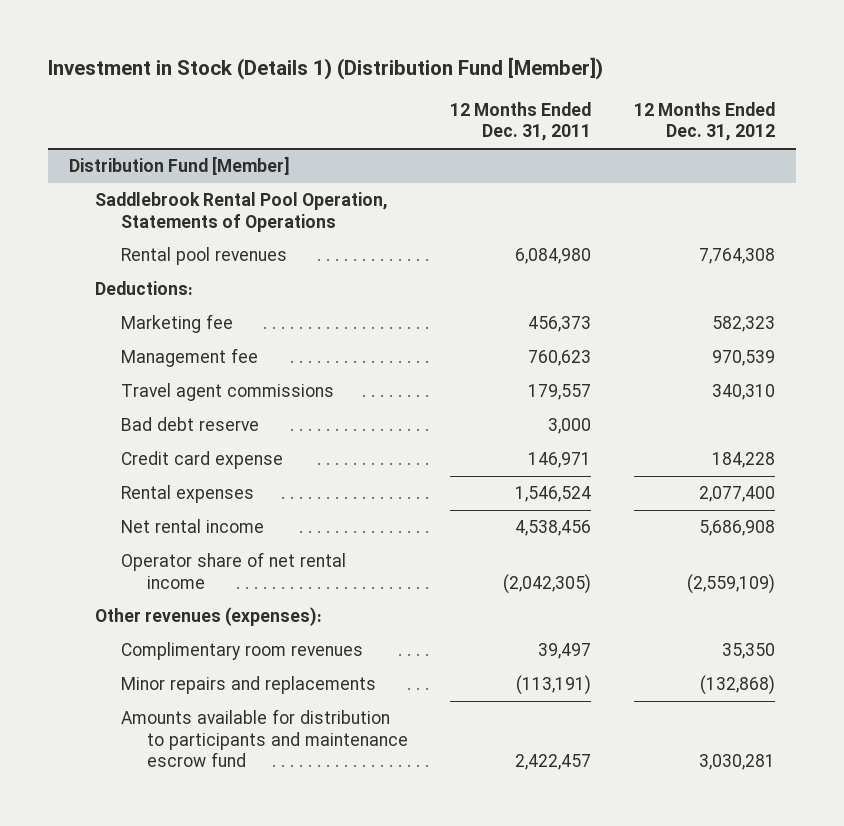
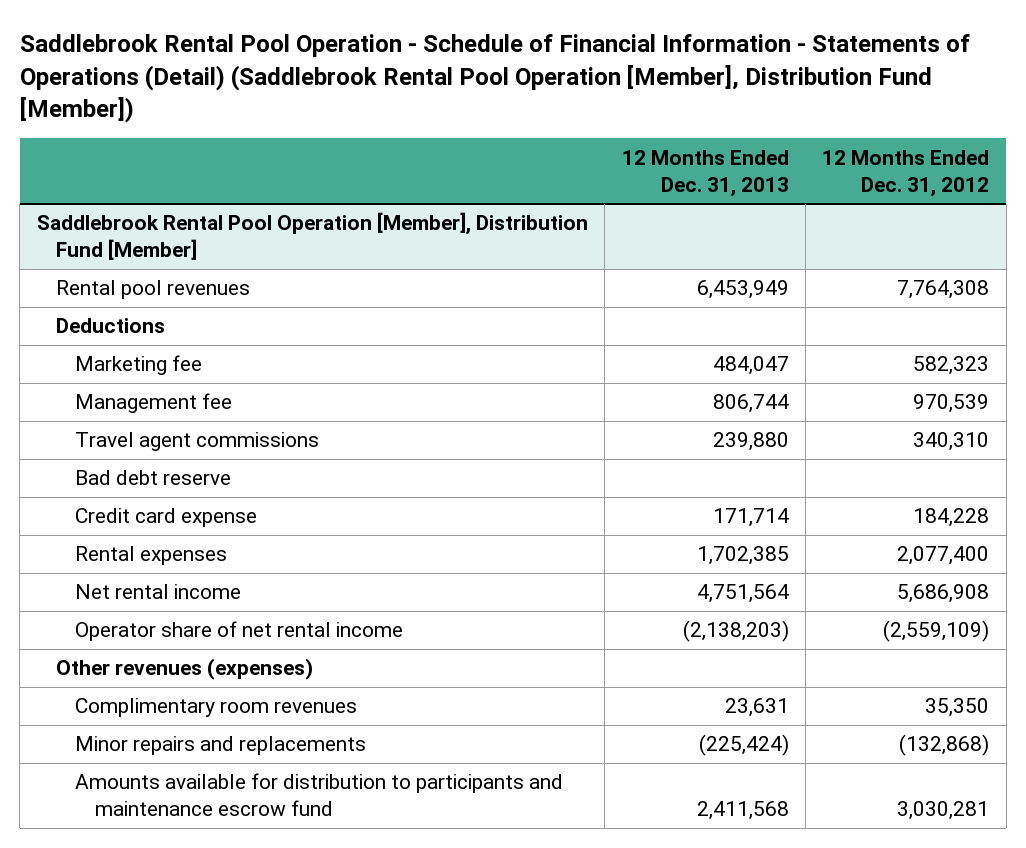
[47,57,603,81] Investment in Stock (Details 1) (Distribution Fund [Member]) -> [19,34,970,124] Saddlebrook Rental Pool Operation - Schedule of Financial Information - Statements of Operations (Detail) (Saddlebrook Rental Pool Operation [Member], Distribution Fund [Member])
[450,102,592,142] 12 Months Ended Dec. 31, 2011 -> none
none -> [621,149,789,197] 12 Months Ended Dec. 31, 2013
[69,156,291,176] Distribution Fund [Member] -> none
[94,192,388,232] Saddlebrook Rental Pool Operation, Statements of Operations -> none
none -> [36,212,588,261] Saddlebrook Rental Pool Operation [Member], Distribution Fund [Member]
[94,281,193,296] Deductions: -> [56,318,166,334] Deductions
[94,607,322,627] Other revenues (expenses): -> [56,658,314,681] Other revenues (expenses)

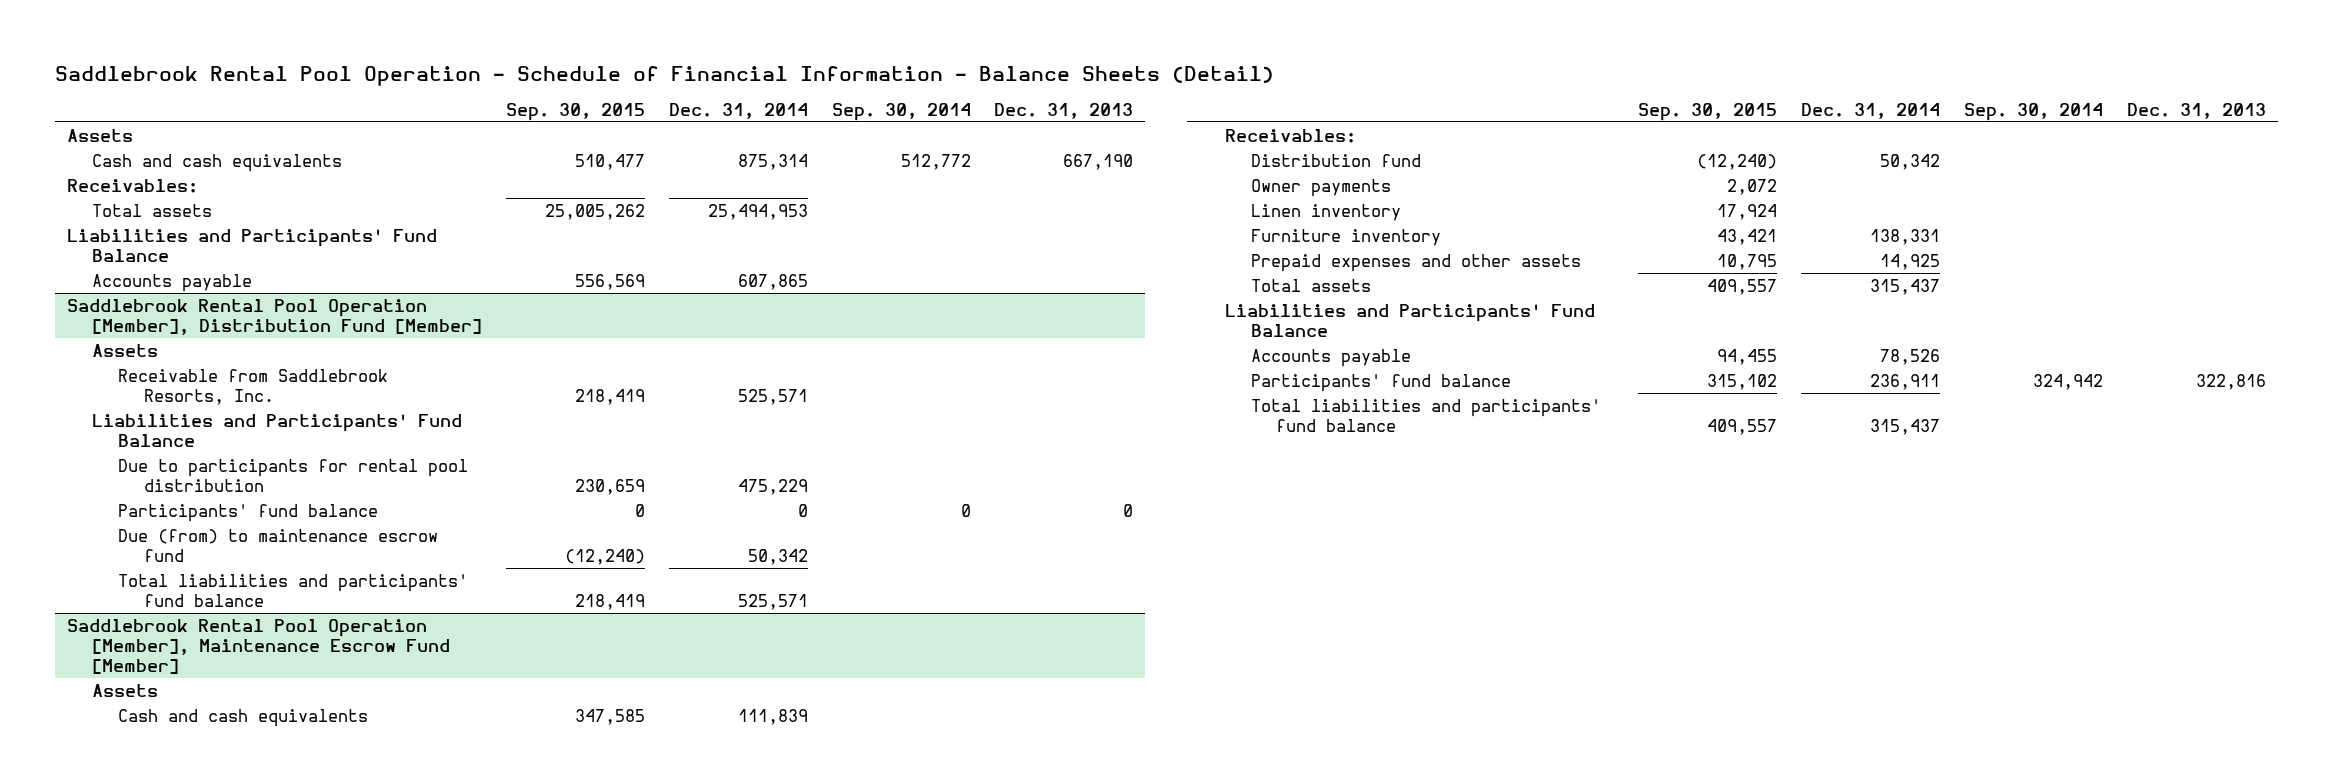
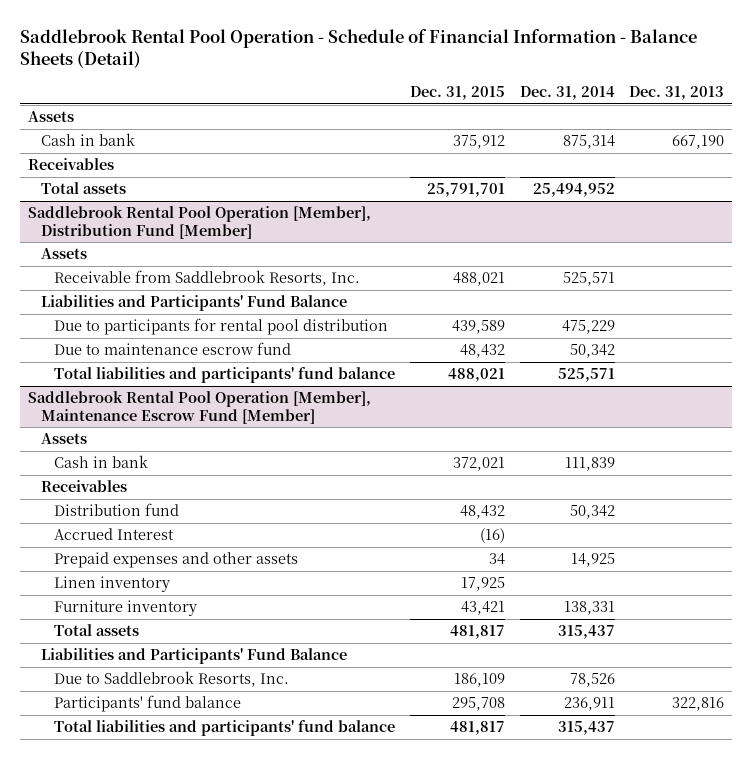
[506,102,646,121] Sep. 30, 2015 -> none
[831,102,971,121] Sep. 30, 2014 -> none
none -> [409,85,505,100] Dec. 31, 2015
[66,228,437,262] Liabilities and Participants' Fund Balance -> none
[92,273,253,292] Accounts payable -> none
[92,153,343,172] Cash and cash equivalents -> [40,133,135,147] Cash in bank
[66,178,198,193] Receivables: -> [27,158,114,171] Receivables
[707,203,808,220] 25,494,953 -> [532,183,615,198] 25,494,952
[118,503,379,522] Participants' fund balance -> none
[118,528,439,562] Due (from) to maintenance escrow fund -> [54,342,292,356] Due to maintenance escrow fund
[118,708,369,727] Cash and cash equivalents -> [54,455,149,469] Cash in bank
[1224,128,1356,143] Receivables: -> [40,480,127,493] Receivables
[1250,178,1391,197] Owner payments -> none
none -> [54,528,175,541] Accrued Interest
[1250,253,1581,272] Prepaid expenses and other assets -> [54,552,299,569] Prepaid expenses and other assets
[1250,348,1411,367] Accounts payable -> [54,671,290,688] Due to Saddlebrook Resorts, Inc.

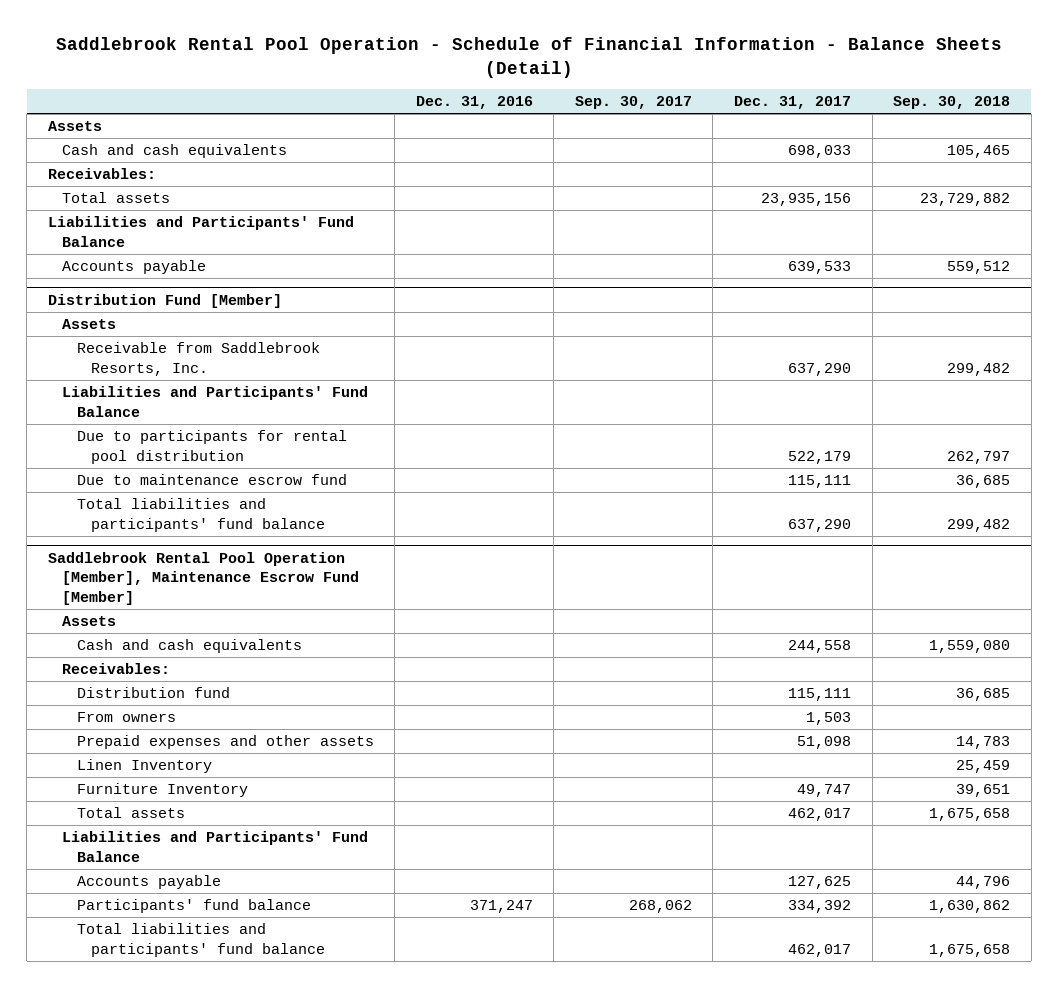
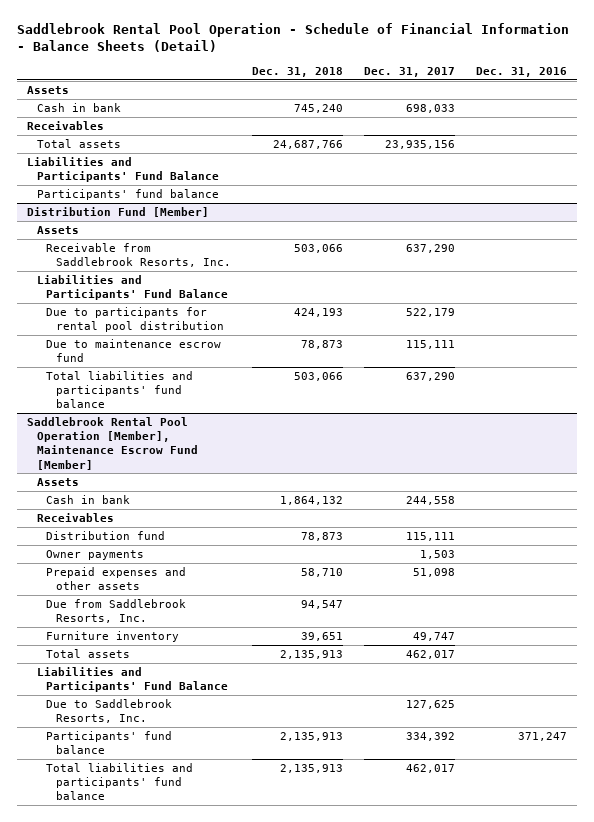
[574,96,692,110] Sep. 30, 2017 -> none
[893,96,1011,110] Sep. 30, 2018 -> none
none -> [252,67,344,78] Dec. 31, 2018
[62,144,288,159] Cash and cash equivalents -> [36,102,121,112] Cash in bank
[47,168,156,180] Receivables: -> [26,120,104,130] Receivables
[62,260,207,275] Accounts payable -> none
none -> [36,188,219,200] Participants' fund balance
[76,639,302,654] Cash and cash equivalents -> [46,494,131,504] Cash in bank
[62,663,171,675] Receivables: -> [36,512,114,522] Receivables
[76,712,176,723] From owners -> [46,549,145,560] Owner payments
[76,759,212,774] Linen Inventory -> none
none -> [46,598,187,624] Due from Saddlebrook Resorts, Inc.
[76,783,248,798] Furniture Inventory -> [46,630,180,642] Furniture inventory
[76,875,221,890] Accounts payable -> [46,698,173,724] Due to Saddlebrook Resorts, Inc.

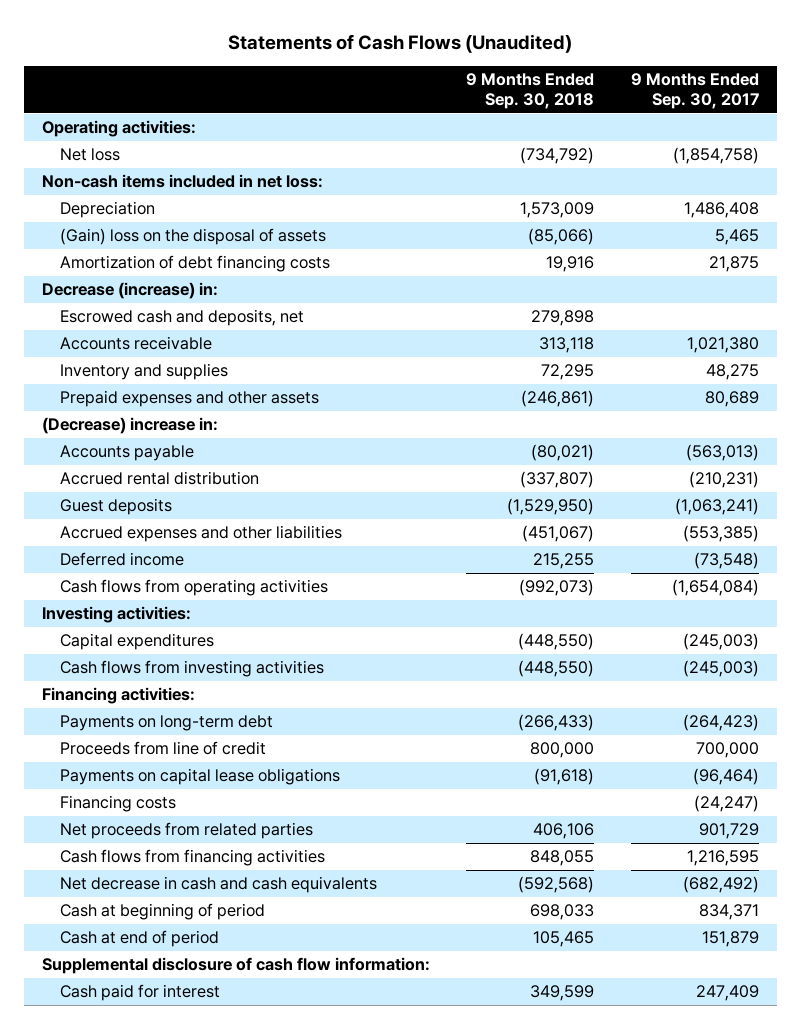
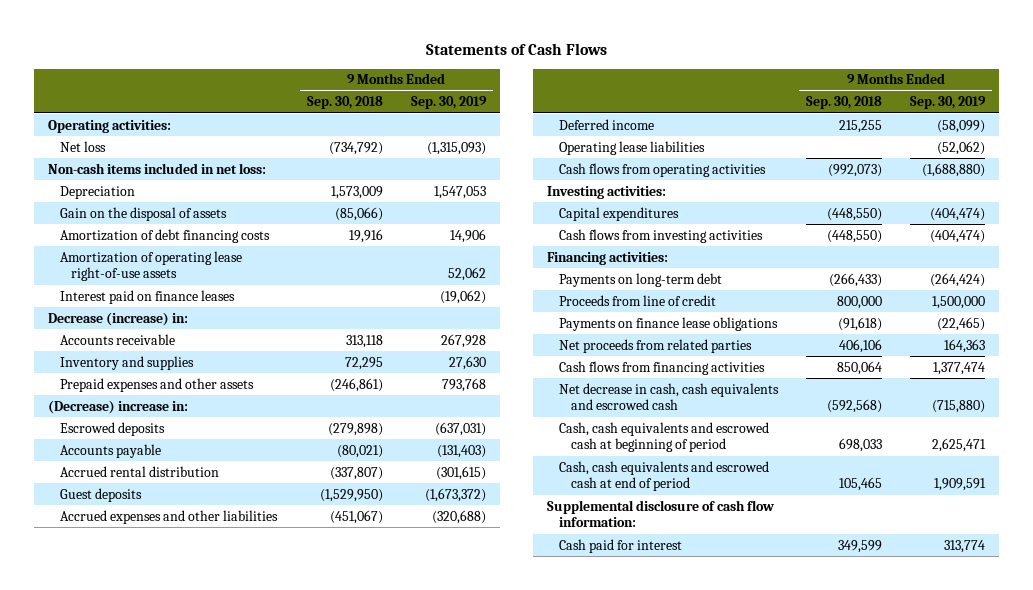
[228,34,573,54] Statements of Cash Flows (Unaudited) -> [425,43,607,56] Statements of Cash Flows
[631,73,760,110] 9 Months Ended Sep. 30, 2017 -> none
none -> [410,96,487,110] Sep. 30, 2019
[60,228,327,246] (Gain) loss on the disposal of assets -> [59,206,227,221] Gain on the disposal of assets
none -> [59,250,242,282] Amortization of operating lease right-of-use assets
none -> [59,289,235,304] Interest paid on finance leases
[60,309,305,327] Escrowed cash and deposits, net -> none
none -> [59,421,165,436] Escrowed deposits
none -> [559,140,706,155] Operating lease liabilities
[60,795,177,813] Financing costs -> none
[60,768,341,786] Payments on capital lease obligations -> [559,316,779,331] Payments on finance lease obligations
[530,850,595,867] 848,055 -> [837,360,883,375] 850,064
[60,876,378,894] Net decrease in cash and cash equivalents -> [559,382,780,411] Net decrease in cash, cash equivalents and escrowed cash
[60,903,266,921] Cash at beginning of period -> [559,421,770,453] Cash, cash equivalents and escrowed cash at beginning of period
[60,930,220,948] Cash at end of period -> [559,460,770,492] Cash, cash equivalents and escrowed cash at end of period

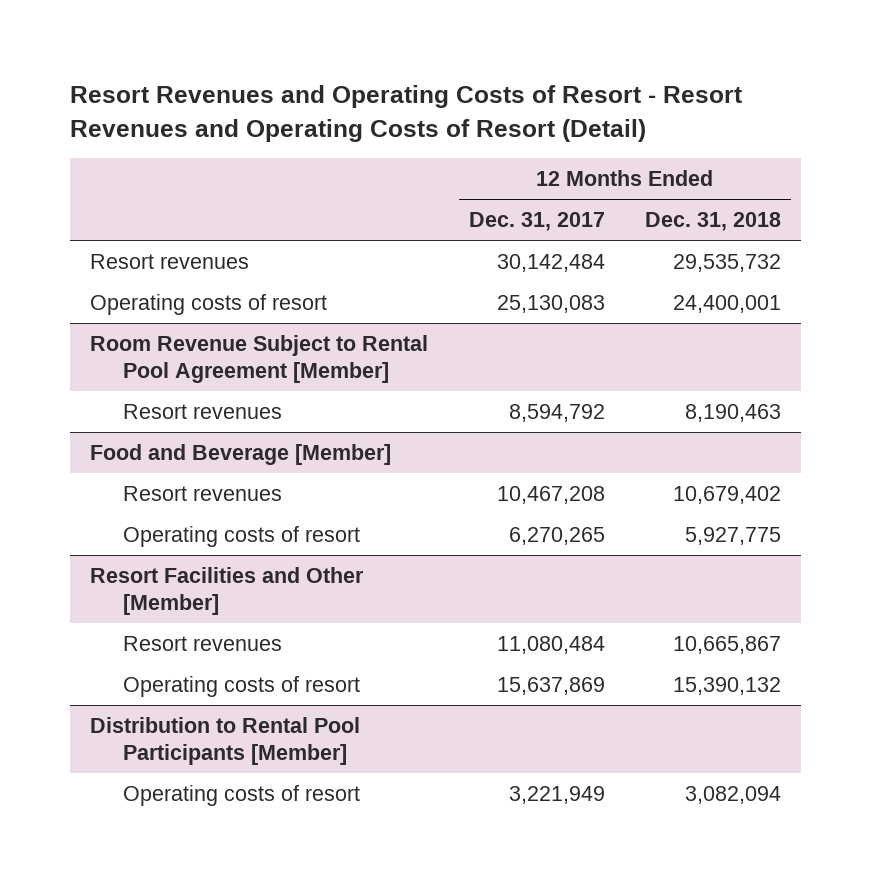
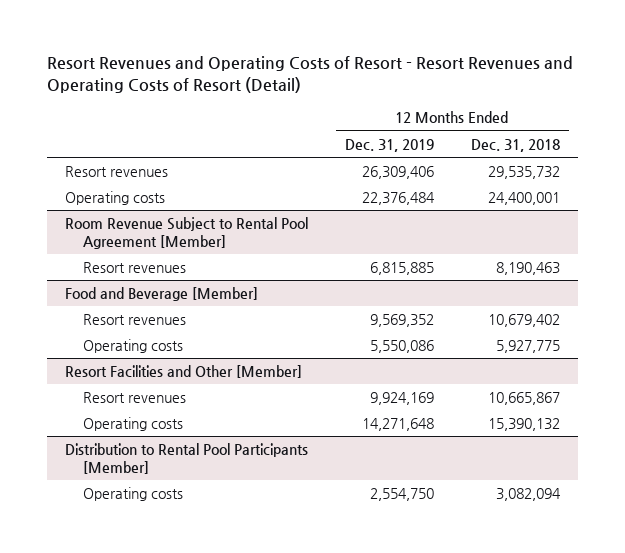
[468,212,605,232] Dec. 31, 2017 -> none
none -> [345,138,435,152] Dec. 31, 2019
[90,293,328,315] Operating costs of resort -> [65,191,166,206] Operating costs
[123,525,361,547] Operating costs of resort -> [82,339,183,354] Operating costs
[123,675,361,697] Operating costs of resort -> [82,417,183,432] Operating costs
[123,784,361,806] Operating costs of resort -> [82,487,183,502] Operating costs

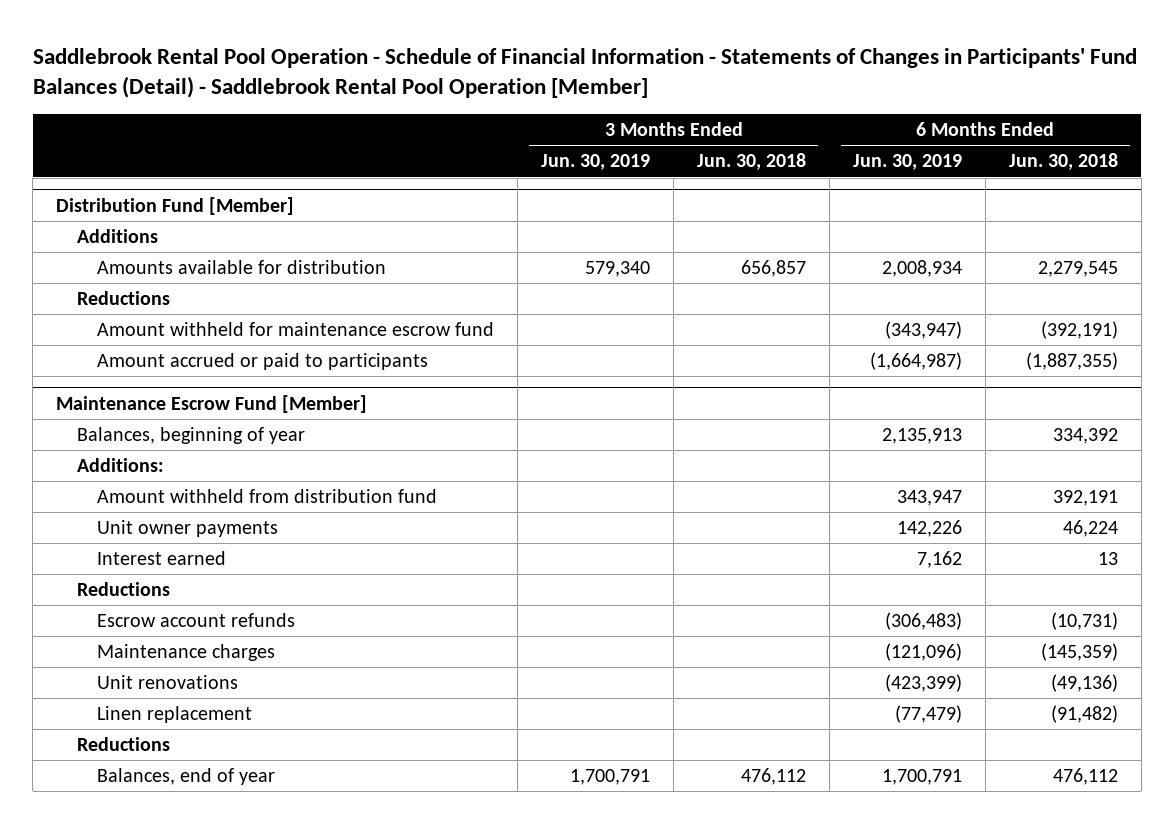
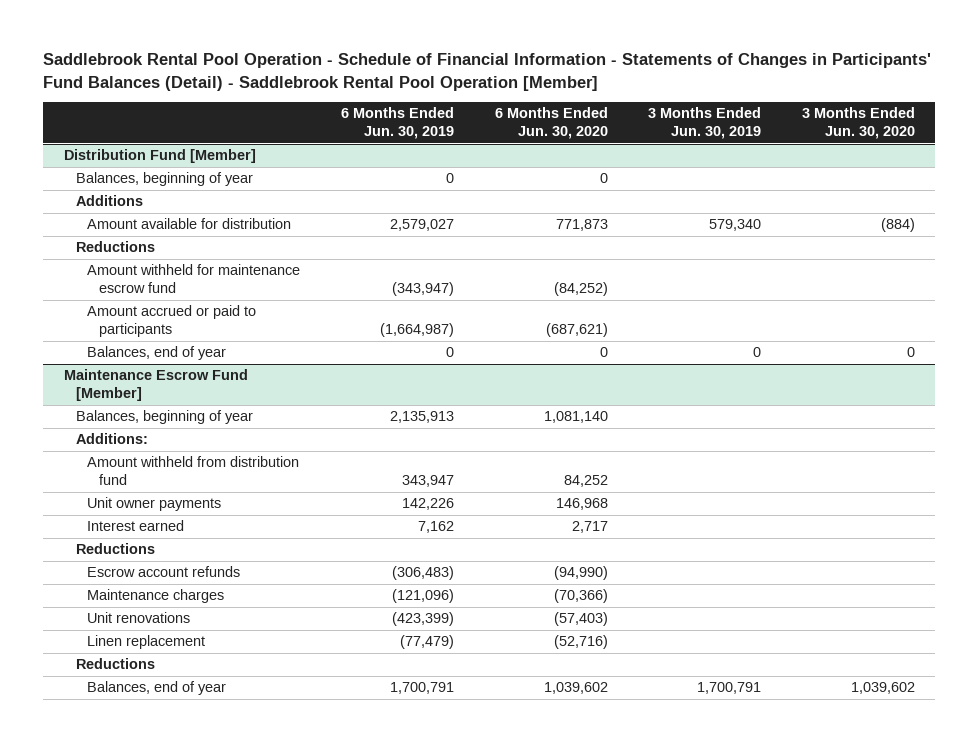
[697,153,807,171] Jun. 30, 2018 -> none
[1008,153,1118,171] Jun. 30, 2018 -> none
none -> [494,107,608,140] 6 Months Ended Jun. 30, 2020
none -> [801,107,915,140] 3 Months Ended Jun. 30, 2020
none -> [75,172,253,187] Balances, beginning of year
[97,260,387,275] Amounts available for distribution -> [87,218,292,230] Amount available for distribution
[882,260,963,278] 2,008,934 -> [390,219,455,232] 2,579,027
none -> [87,346,227,361] Balances, end of year

